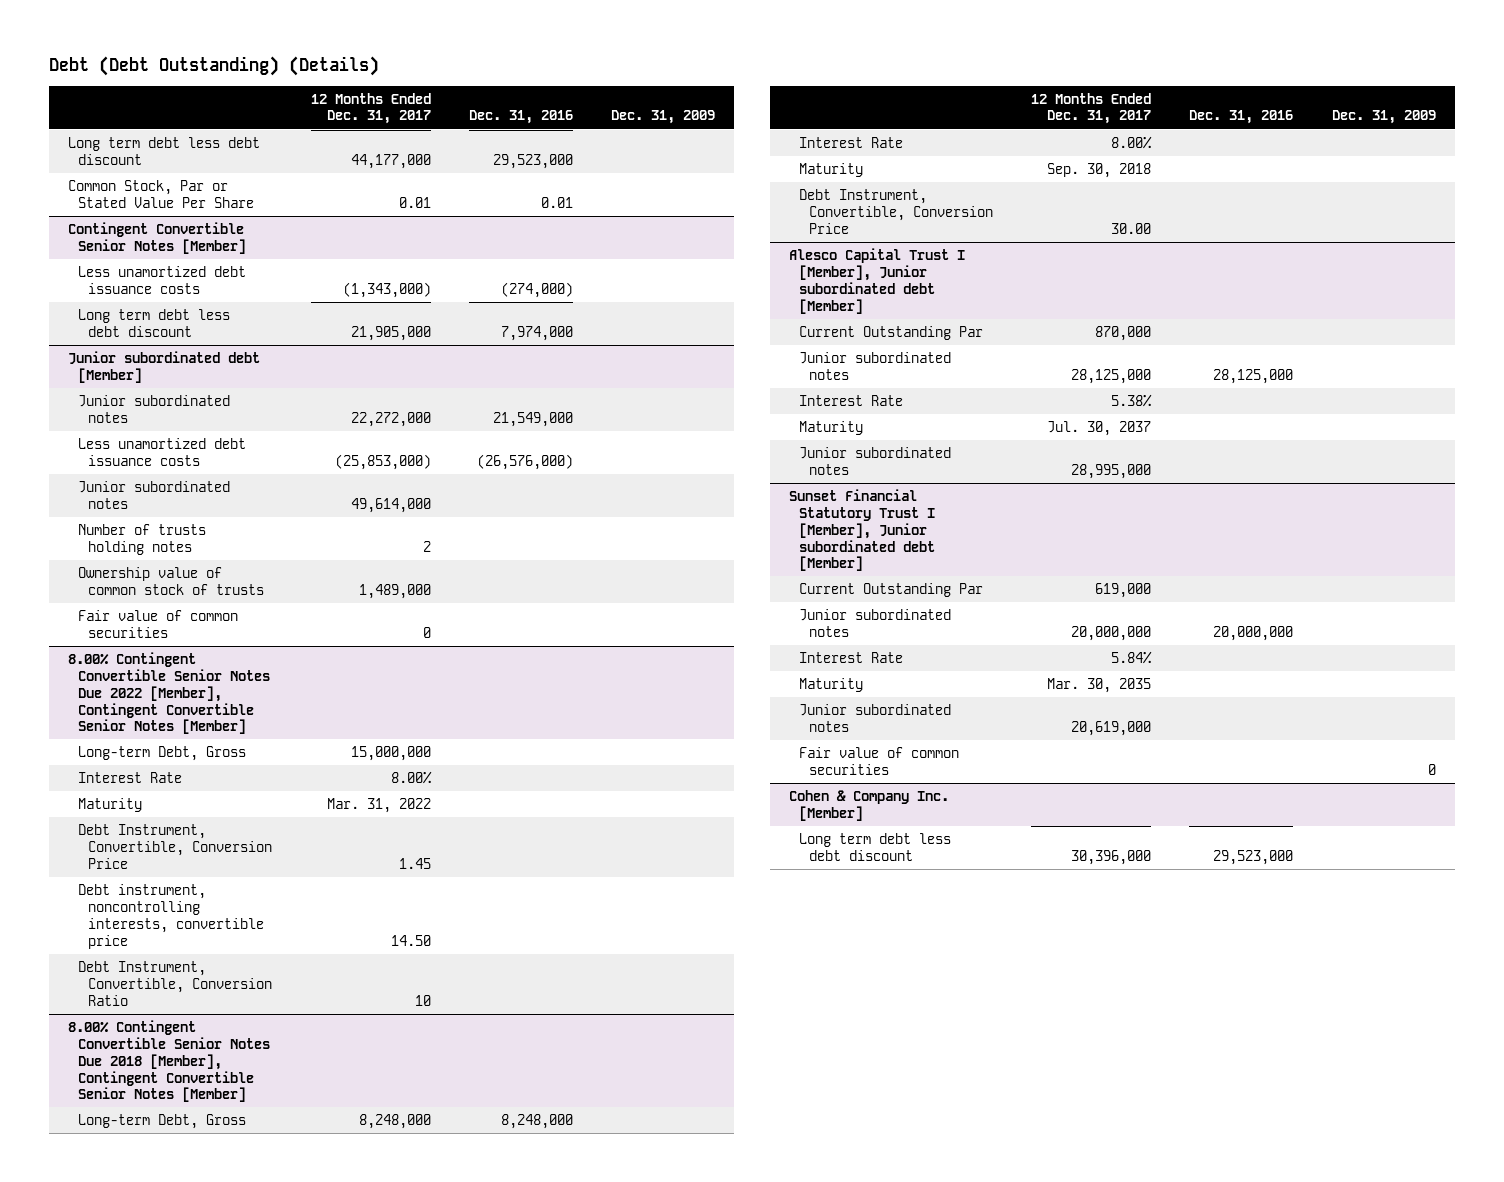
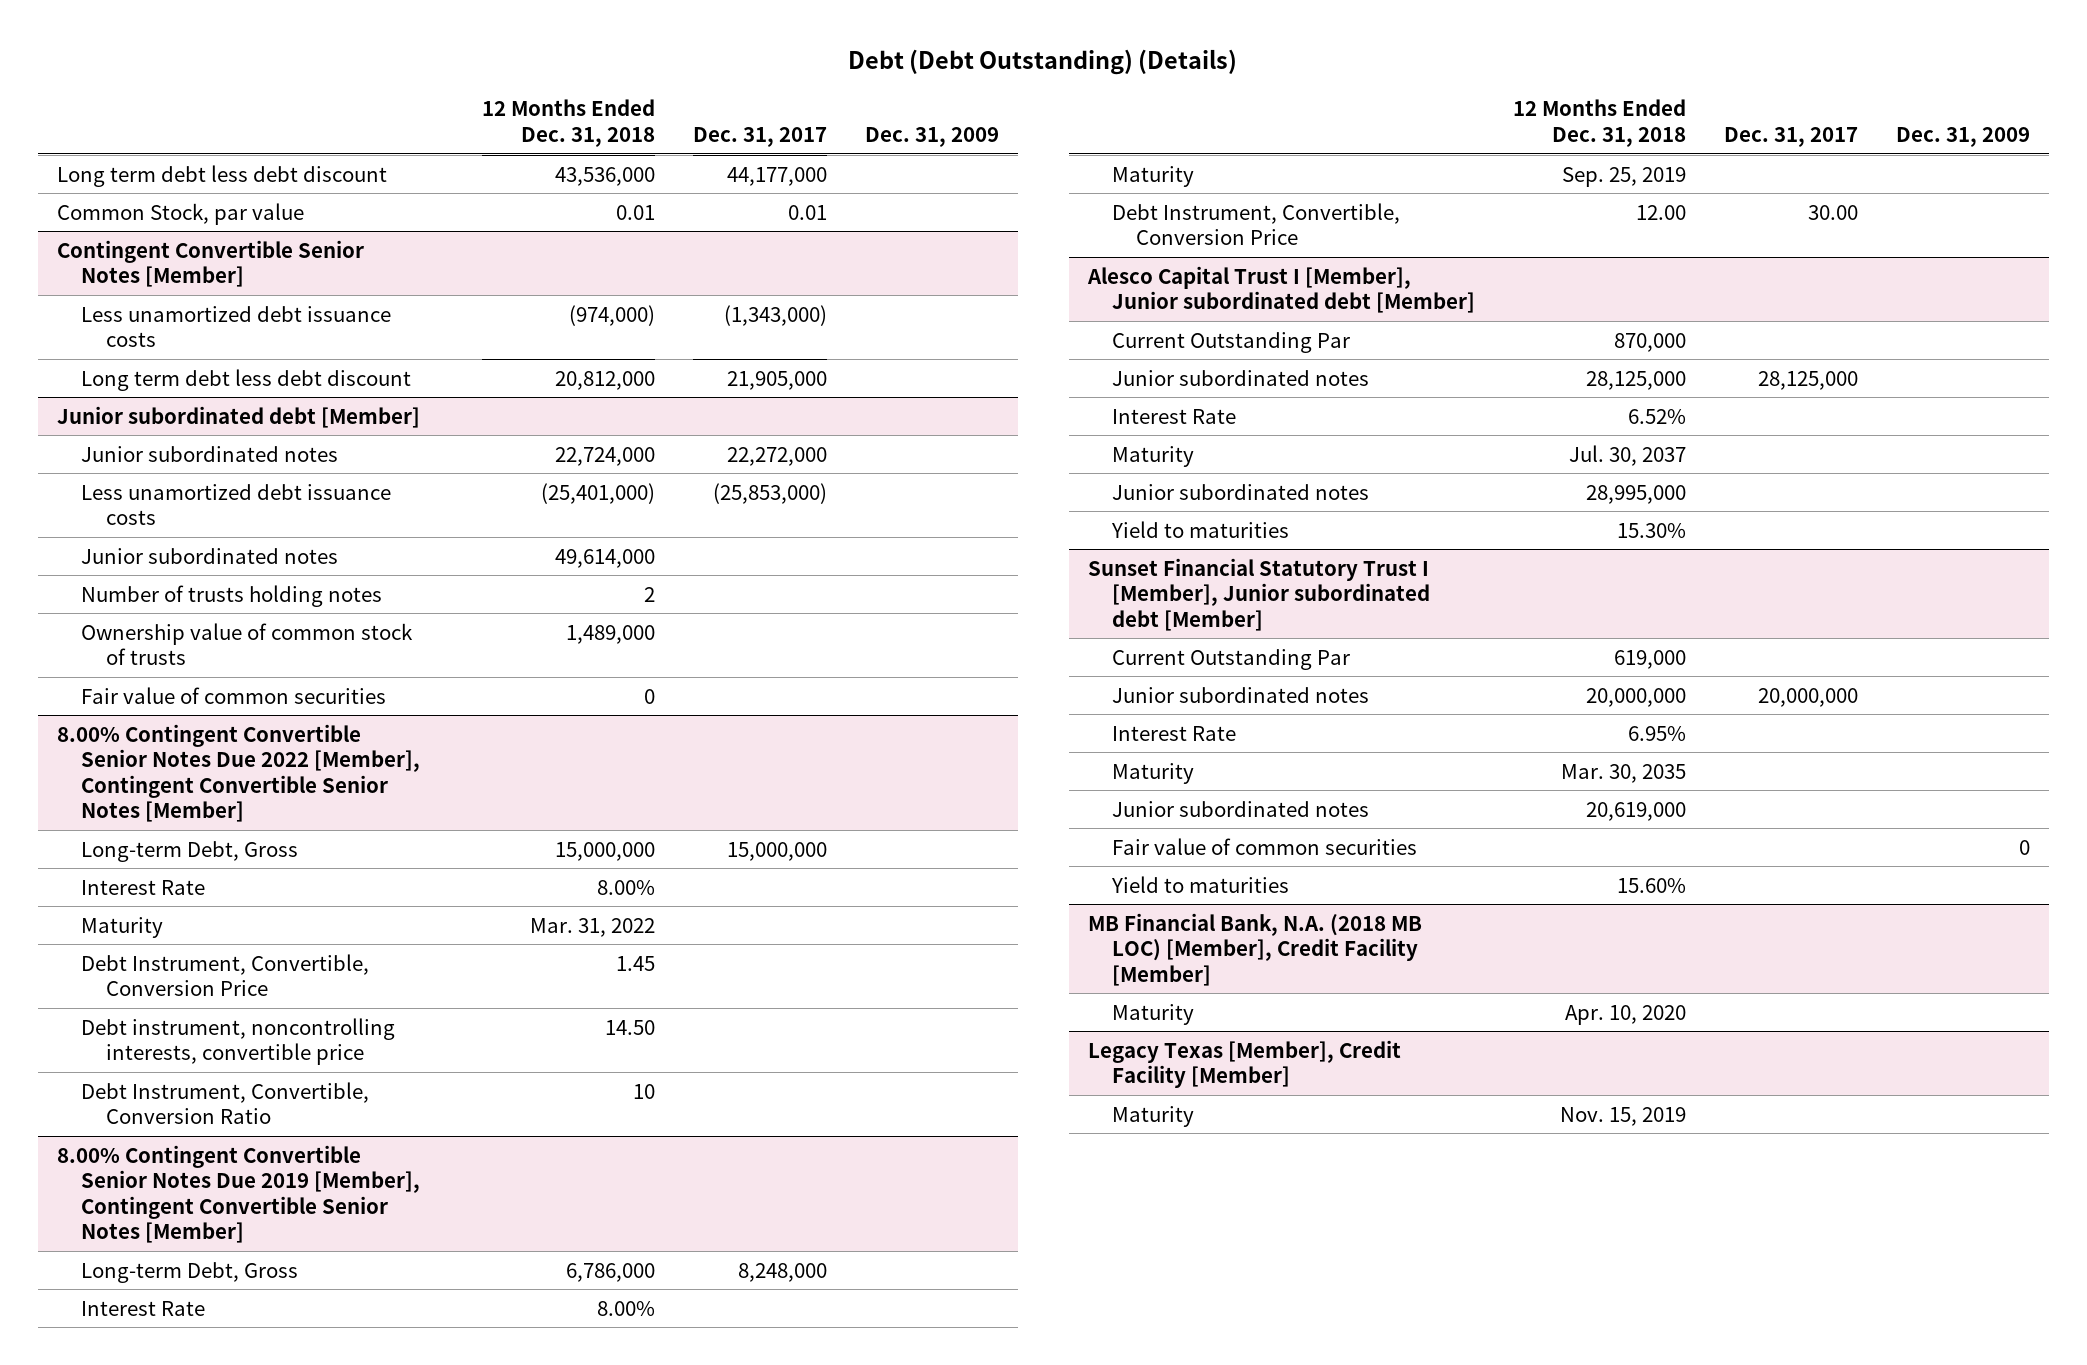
[310,92,431,125] 12 Months Ended Dec. 31, 2017 -> none
[468,110,573,125] Dec. 31, 2016 -> none
none -> [482,99,656,147] 12 Months Ended Dec. 31, 2018
none -> [693,126,828,147] Dec. 31, 2017
[68,180,255,208] Common Stock, Par or Stated Value Per Share -> [56,202,304,225] Common Stock, par value
[68,1020,271,1103] 8.00% Contingent Convertible Senior Notes Due 2018 [Member], Contingent Convertible Senior Notes [Member] -> [56,1144,421,1244] 8.00% Contingent Convertible Senior Notes Due 2019 [Member], Contingent Convertible Senior Notes [Member]
none -> [1111,520,1290,538] Yield to maturities
[788,790,949,821] Cohen & Company Inc. [Member] -> none
[798,833,951,861] Long term debt less debt discount -> none
none -> [1111,875,1290,893] Yield to maturities
none -> [1087,912,1422,986] MB Financial Bank, N.A. (2018 MB LOC) [Member], Credit Facility [Member]
none -> [1112,1003,1195,1025] Maturity
none -> [1087,1039,1401,1089] Legacy Texas [Member], Credit Facility [Member]
none -> [1112,1105,1195,1127] Maturity

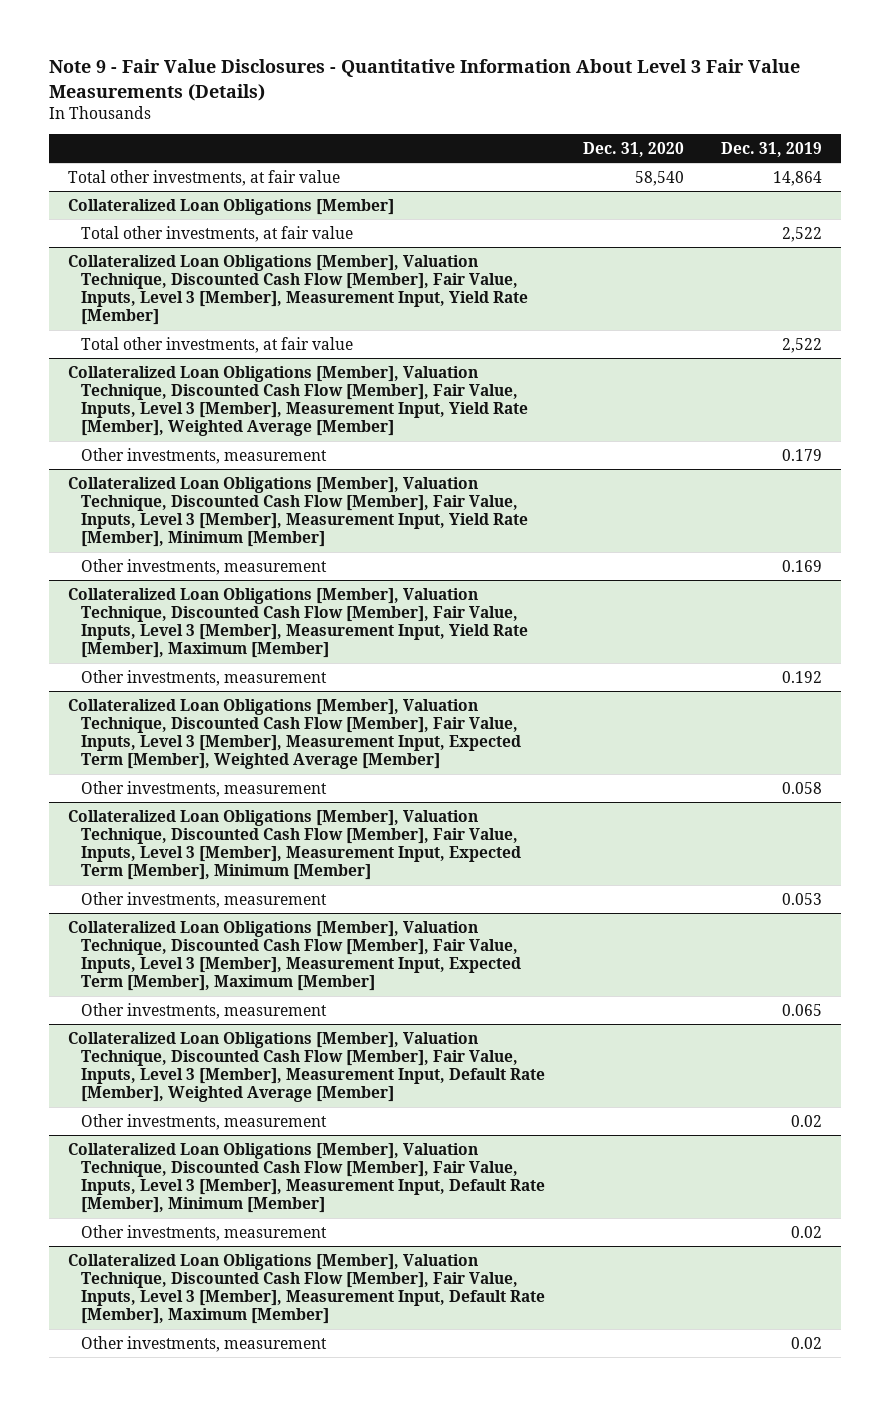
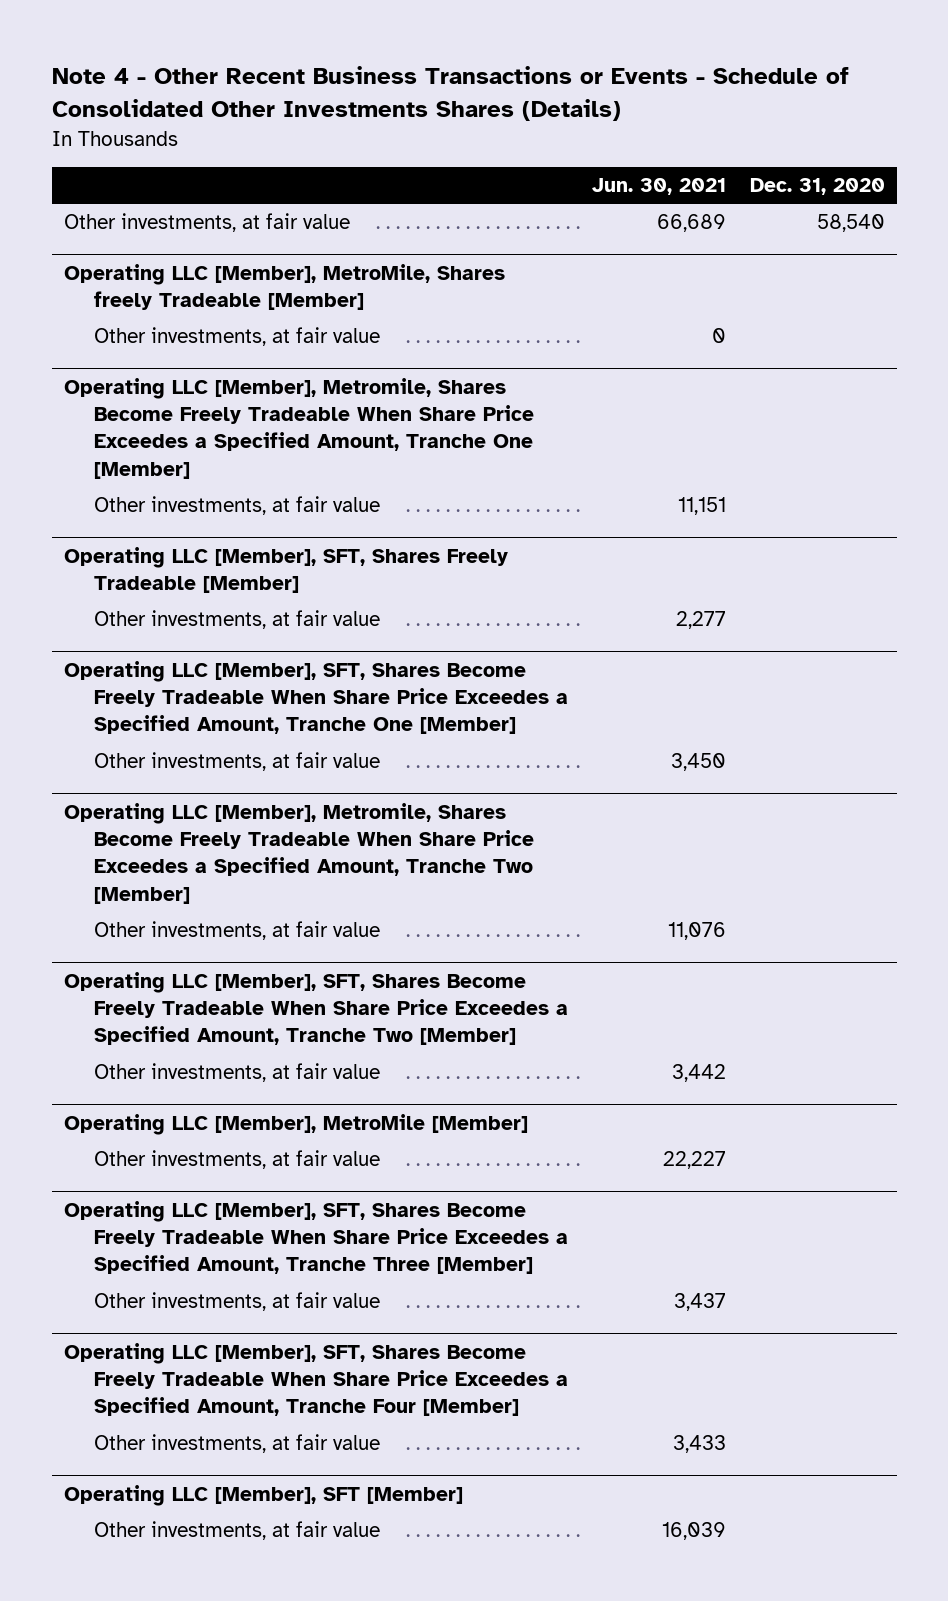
[49,59,801,101] Note 9 - Fair Value Disclosures - Quantitative Information About Level 3 Fair Value Measurements (Details) -> [51,66,849,122] Note 4 - Other Recent Business Transactions or Events - Schedule of Consolidated Other Investments Shares (Details)
[721,141,823,157] Dec. 31, 2019 -> none
none -> [591,178,726,196] Jun. 30, 2021
[68,198,395,215] Collateralized Loan Obligations [Member] -> none
[80,225,353,242] Total other investments, at fair value -> none
[68,254,528,326] Collateralized Loan Obligations [Member], Valuation Technique, Discounted Cash Flow [Member], Fair Value, Inputs, Level 3 [Member], Measurement Input, Yield Rate [Member] -> none
[80,336,353,353] Total other investments, at fair value -> none
[68,365,528,437] Collateralized Loan Obligations [Member], Valuation Technique, Discounted Cash Flow [Member], Fair Value, Inputs, Level 3 [Member], Measurement Input, Yield Rate [Member], Weighted Average [Member] -> none
[80,447,327,464] Other investments, measurement -> none
[68,476,528,548] Collateralized Loan Obligations [Member], Valuation Technique, Discounted Cash Flow [Member], Fair Value, Inputs, Level 3 [Member], Measurement Input, Yield Rate [Member], Minimum [Member] -> none
[80,558,327,575] Other investments, measurement -> none
[68,587,528,659] Collateralized Loan Obligations [Member], Valuation Technique, Discounted Cash Flow [Member], Fair Value, Inputs, Level 3 [Member], Measurement Input, Yield Rate [Member], Maximum [Member] -> none
[80,669,327,686] Other investments, measurement -> none
[68,698,521,770] Collateralized Loan Obligations [Member], Valuation Technique, Discounted Cash Flow [Member], Fair Value, Inputs, Level 3 [Member], Measurement Input, Expected Term [Member], Weighted Average [Member] -> none
[80,780,327,797] Other investments, measurement -> none
[68,809,521,881] Collateralized Loan Obligations [Member], Valuation Technique, Discounted Cash Flow [Member], Fair Value, Inputs, Level 3 [Member], Measurement Input, Expected Term [Member], Minimum [Member] -> none
[80,891,327,908] Other investments, measurement -> none
[68,920,521,992] Collateralized Loan Obligations [Member], Valuation Technique, Discounted Cash Flow [Member], Fair Value, Inputs, Level 3 [Member], Measurement Input, Expected Term [Member], Maximum [Member] -> none
[80,1002,327,1019] Other investments, measurement -> none
[68,1031,545,1103] Collateralized Loan Obligations [Member], Valuation Technique, Discounted Cash Flow [Member], Fair Value, Inputs, Level 3 [Member], Measurement Input, Default Rate [Member], Weighted Average [Member] -> none
[80,1113,327,1130] Other investments, measurement -> none
[68,1142,545,1214] Collateralized Loan Obligations [Member], Valuation Technique, Discounted Cash Flow [Member], Fair Value, Inputs, Level 3 [Member], Measurement Input, Default Rate [Member], Minimum [Member] -> none
[80,1224,327,1241] Other investments, measurement -> none
[68,1253,545,1325] Collateralized Loan Obligations [Member], Valuation Technique, Discounted Cash Flow [Member], Fair Value, Inputs, Level 3 [Member], Measurement Input, Default Rate [Member], Maximum [Member] -> none
[80,1335,327,1352] Other investments, measurement -> none
[68,169,341,186] Total other investments, at fair value -> [63,213,350,233] Other investments, at fair value
none -> [63,264,505,311] Operating LLC [Member], MetroMile, Shares freely Tradeable [Member]
none -> [93,327,380,347] Other investments, at fair value
none -> [63,378,534,479] Operating LLC [Member], Metromile, Shares Become Freely Tradeable When Share Price Exceedes a Specified Amount, Tranche One [Member]
none -> [93,496,380,516] Other investments, at fair value
none -> [63,547,508,594] Operating LLC [Member], SFT, Shares Freely Tradeable [Member]
none -> [93,610,380,630] Other investments, at fair value
none -> [63,661,568,735] Operating LLC [Member], SFT, Shares Become Freely Tradeable When Share Price Exceedes a Specified Amount, Tranche One [Member]
none -> [93,752,380,772] Other investments, at fair value
none -> [63,803,534,904] Operating LLC [Member], Metromile, Shares Become Freely Tradeable When Share Price Exceedes a Specified Amount, Tranche Two [Member]
none -> [93,921,380,941] Other investments, at fair value
none -> [63,972,568,1046] Operating LLC [Member], SFT, Shares Become Freely Tradeable When Share Price Exceedes a Specified Amount, Tranche Two [Member]
none -> [93,1063,380,1083] Other investments, at fair value
none -> [63,1114,528,1136] Operating LLC [Member], MetroMile [Member]
none -> [93,1150,380,1170] Other investments, at fair value
none -> [63,1201,568,1275] Operating LLC [Member], SFT, Shares Become Freely Tradeable When Share Price Exceedes a Specified Amount, Tranche Three [Member]
none -> [93,1292,380,1312] Other investments, at fair value
none -> [63,1343,568,1417] Operating LLC [Member], SFT, Shares Become Freely Tradeable When Share Price Exceedes a Specified Amount, Tranche Four [Member]
none -> [93,1434,380,1454] Other investments, at fair value
none -> [63,1485,463,1507] Operating LLC [Member], SFT [Member]
none -> [93,1521,380,1541] Other investments, at fair value

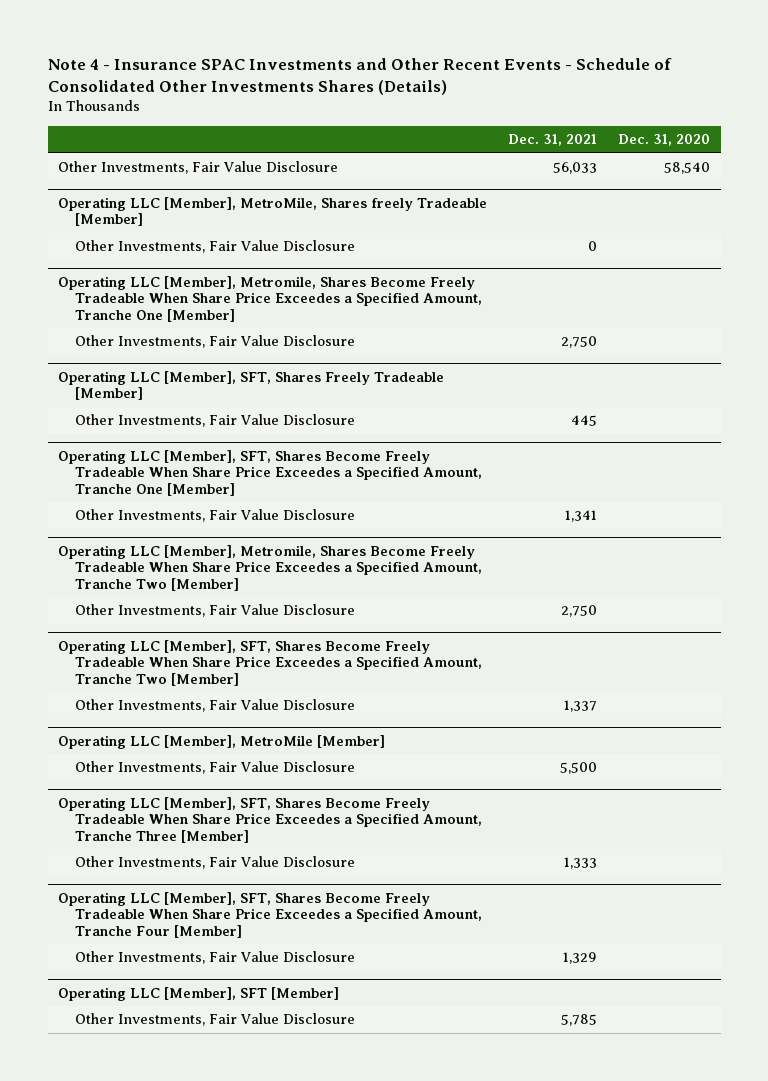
[51,66,849,122] Note 4 - Other Recent Business Transactions or Events - Schedule of Consolidated Other Investments Shares (Details) -> [47,57,672,96] Note 4 - Insurance SPAC Investments and Other Recent Events - Schedule of Consolidated Other Investments Shares (Details)
[591,178,726,196] Jun. 30, 2021 -> none
none -> [508,134,598,147] Dec. 31, 2021
[63,213,350,233] Other investments, at fair value -> [58,161,339,175] Other Investments, Fair Value Disclosure
[93,327,380,347] Other investments, at fair value -> [75,240,356,254] Other Investments, Fair Value Disclosure
[93,496,380,516] Other investments, at fair value -> [75,335,356,349] Other Investments, Fair Value Disclosure
[93,610,380,630] Other investments, at fair value -> [75,414,356,428] Other Investments, Fair Value Disclosure
[93,752,380,772] Other investments, at fair value -> [75,509,356,523] Other Investments, Fair Value Disclosure
[93,921,380,941] Other investments, at fair value -> [75,604,356,618] Other Investments, Fair Value Disclosure
[93,1063,380,1083] Other investments, at fair value -> [75,699,356,713] Other Investments, Fair Value Disclosure
[93,1150,380,1170] Other investments, at fair value -> [75,761,356,775] Other Investments, Fair Value Disclosure
[93,1292,380,1312] Other investments, at fair value -> [75,856,356,870] Other Investments, Fair Value Disclosure
[93,1434,380,1454] Other investments, at fair value -> [75,951,356,965] Other Investments, Fair Value Disclosure
[93,1521,380,1541] Other investments, at fair value -> [75,1013,356,1027] Other Investments, Fair Value Disclosure

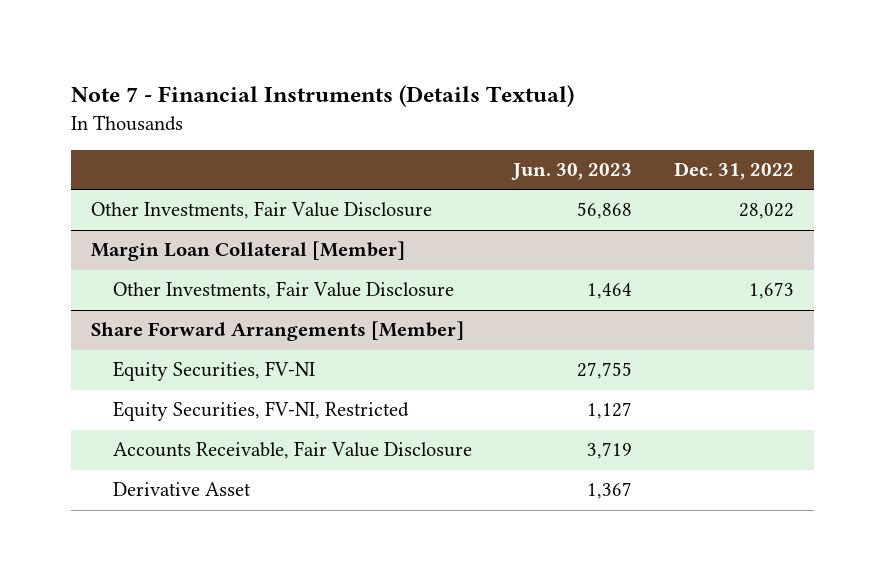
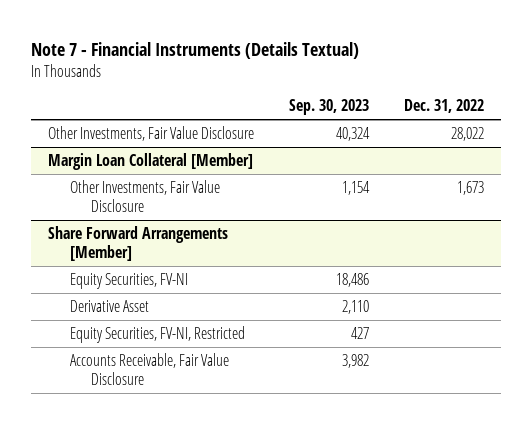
[511,163,633,181] Jun. 30, 2023 -> none
none -> [289,99,370,116] Sep. 30, 2023
[112,482,251,497] Derivative Asset -> [69,299,149,312] Derivative Asset

